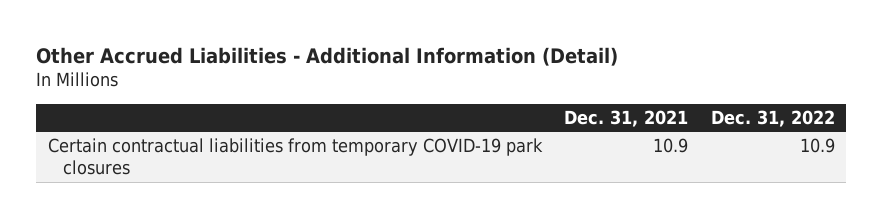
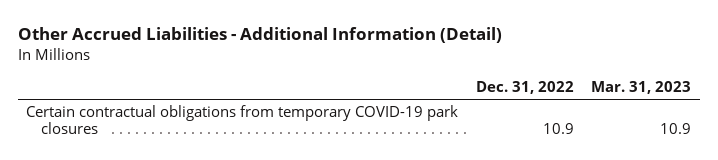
[564,109,689,127] Dec. 31, 2021 -> none
none -> [591,81,692,95] Mar. 31, 2023
[47,138,543,176] Certain contractual liabilities from temporary COVID-19 park closures -> [26,105,459,135] Certain contractual obligations from temporary COVID-19 park closures

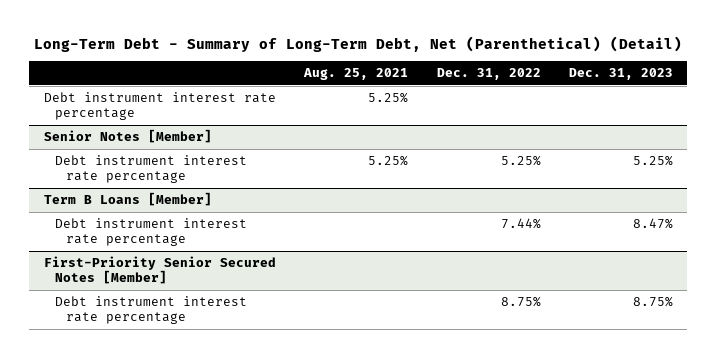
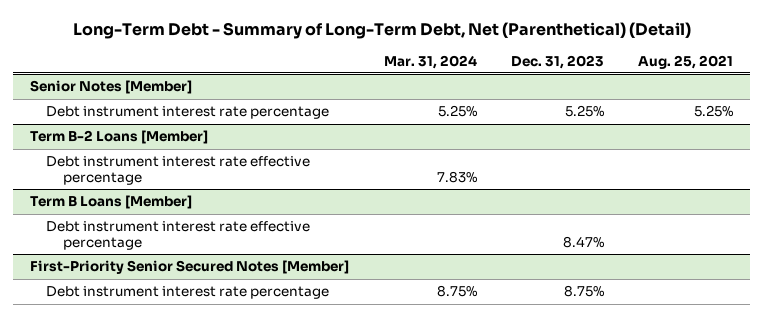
[436,68,541,81] Dec. 31, 2022 -> none
none -> [383,54,477,69] Mar. 31, 2024
[43,92,276,121] Debt instrument interest rate percentage -> none
none -> [30,130,209,145] Term B-2 Loans [Member]
none -> [46,156,311,186] Debt instrument interest rate effective percentage
[54,218,247,247] Debt instrument interest rate percentage -> [46,221,311,251] Debt instrument interest rate effective percentage

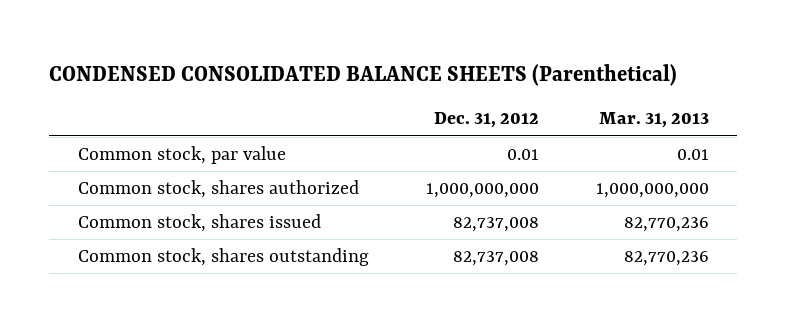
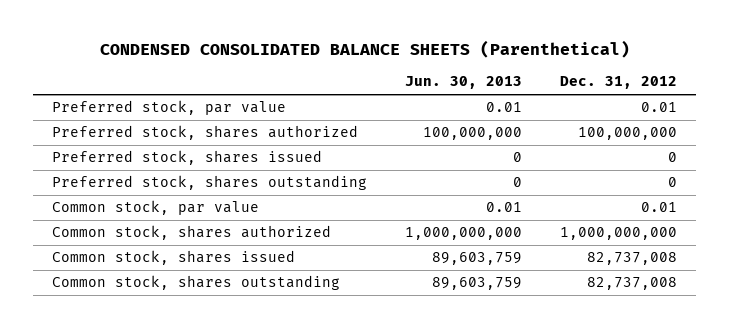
[598,112,709,129] Mar. 31, 2013 -> none
none -> [405,76,523,90] Jun. 30, 2013
none -> [52,100,287,116] Preferred stock, par value
none -> [52,125,359,141] Preferred stock, shares authorized
none -> [52,150,323,166] Preferred stock, shares issued
none -> [52,175,368,191] Preferred stock, shares outstanding

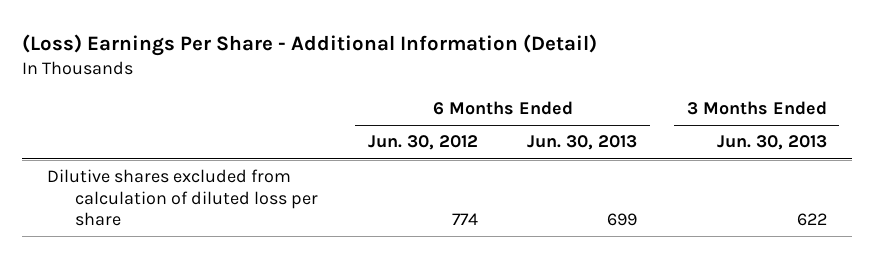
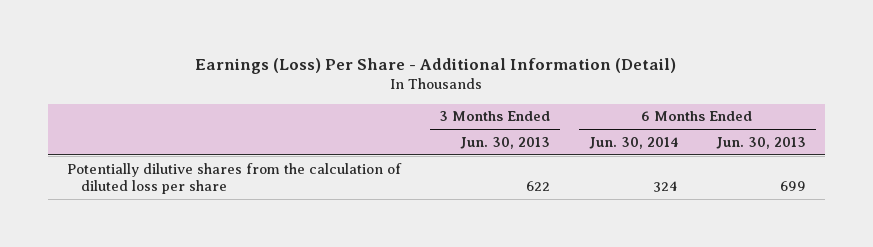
[22,33,598,56] (Loss) Earnings Per Share - Additional Information (Detail) -> [195,57,677,74] Earnings (Loss) Per Share - Additional Information (Detail)
[367,135,478,151] Jun. 30, 2012 -> none
none -> [588,136,678,149] Jun. 30, 2014
[46,169,319,227] Dilutive shares excluded from calculation of diluted loss per share -> [66,162,402,195] Potentially dilutive shares from the calculation of diluted loss per share

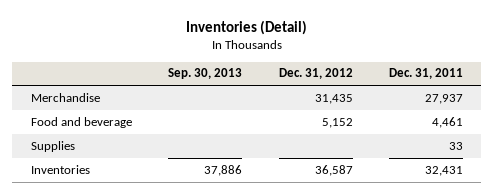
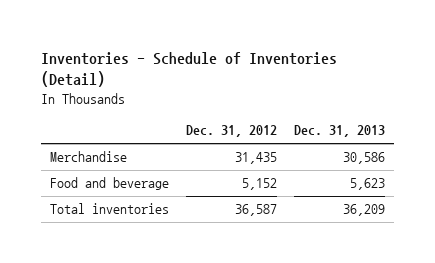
[185,19,307,35] Inventories (Detail) -> [41,51,338,88] Inventories - Schedule of Inventories (Detail)
[168,68,243,80] Sep. 30, 2013 -> none
[389,68,464,80] Dec. 31, 2011 -> none
none -> [294,125,386,138] Dec. 31, 2013
[30,140,75,152] Supplies -> none
[30,164,90,174] Inventories -> [49,203,169,215] Total inventories

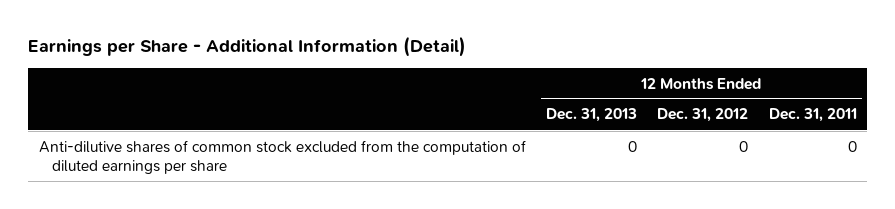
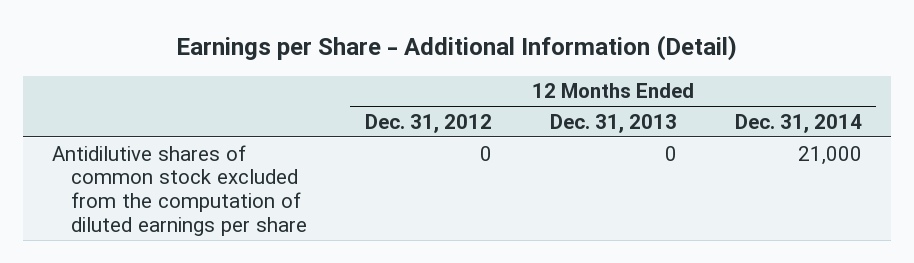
[768,108,857,123] Dec. 31, 2011 -> none
none -> [734,113,862,133] Dec. 31, 2014
[38,139,526,175] Anti-dilutive shares of common stock excluded from the computation of diluted earnings per share -> [51,144,307,237] Antidilutive shares of common stock excluded from the computation of diluted earnings per share

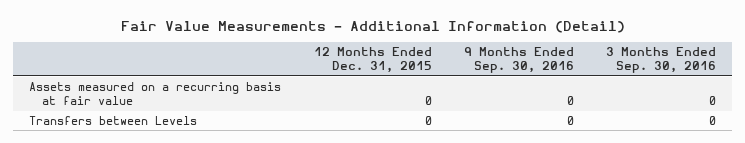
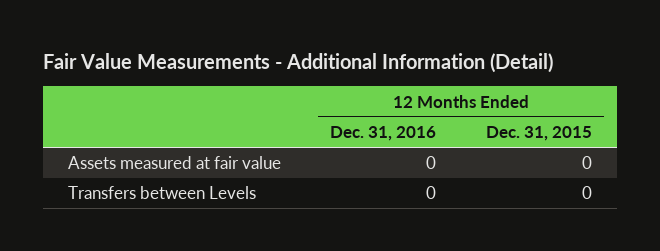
[463,46,574,74] 9 Months Ended Sep. 30, 2016 -> none
[606,46,717,74] 3 Months Ended Sep. 30, 2016 -> none
none -> [330,125,437,141] Dec. 31, 2016
[29,81,282,106] Assets measured on a recurring basis at fair value -> [67,156,281,170] Assets measured at fair value

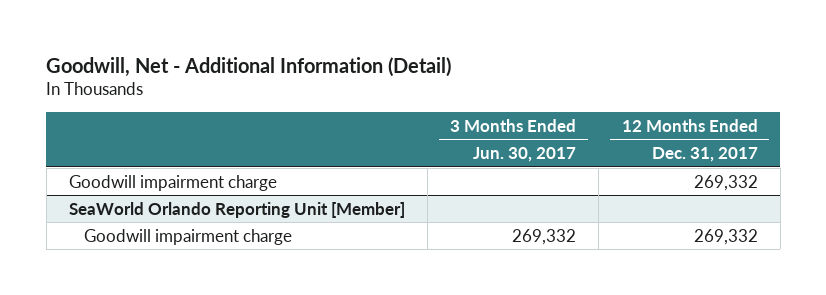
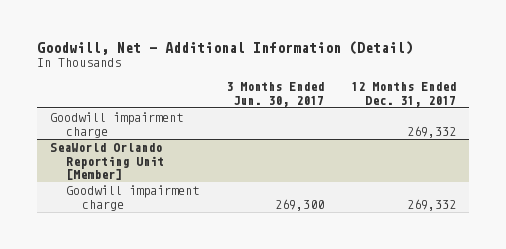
[512,228,577,245] 269,332 -> [274,198,324,211] 269,300

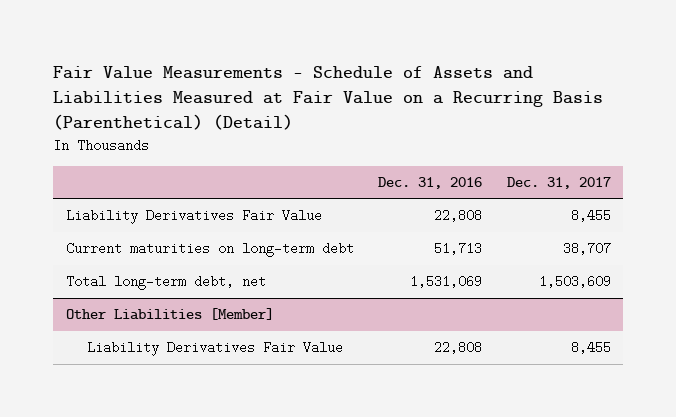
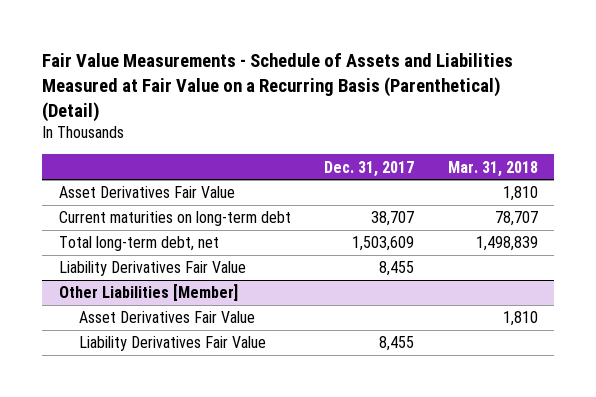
[378,176,483,189] Dec. 31, 2016 -> none
none -> [447,160,538,177] Mar. 31, 2018
none -> [58,186,235,199] Asset Derivatives Fair Value
[65,209,322,225] Liability Derivatives Fair Value -> [58,261,246,277] Liability Derivatives Fair Value
none -> [78,311,255,324] Asset Derivatives Fair Value

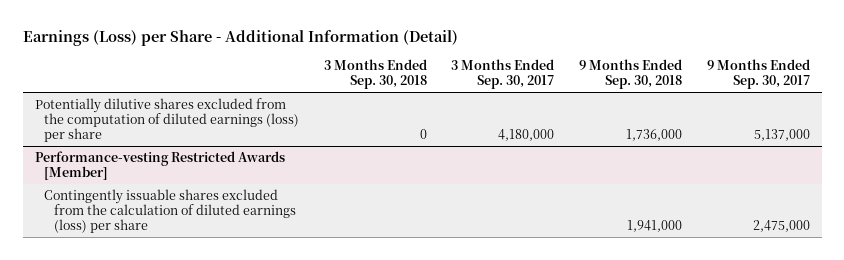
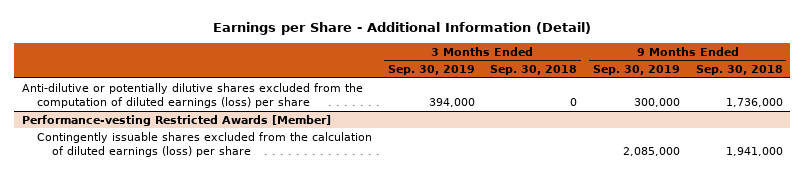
[22,29,458,46] Earnings (Loss) per Share - Additional Information (Detail) -> [213,21,592,35] Earnings per Share - Additional Information (Detail)
[451,59,555,90] 3 Months Ended Sep. 30, 2017 -> none
[706,59,810,90] 9 Months Ended Sep. 30, 2017 -> none
none -> [387,65,475,76] Sep. 30, 2019
none -> [592,65,680,76] Sep. 30, 2019
[34,97,300,143] Potentially dilutive shares excluded from the computation of diluted earnings (loss) per share -> [22,82,364,109] Anti-dilutive or potentially dilutive shares excluded from the computation of diluted earnings (loss) per share

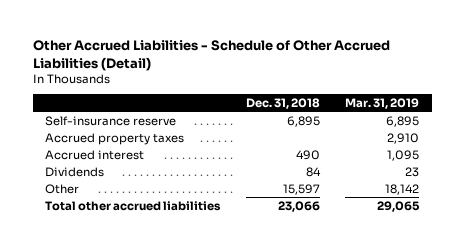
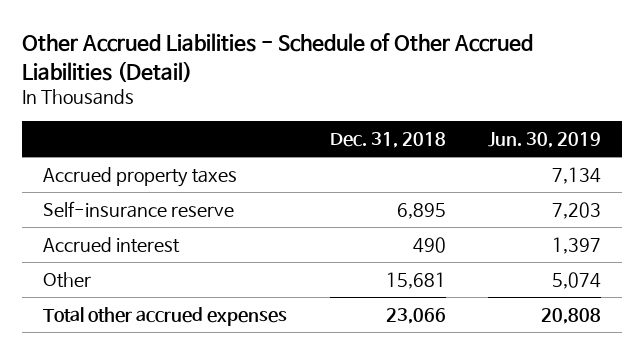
[344,97,419,109] Mar. 31, 2019 -> none
none -> [488,132,602,149] Jun. 30, 2019
[45,115,177,126] Self-insurance reserve -> [43,201,235,219] Self-insurance reserve
[45,166,105,177] Dividends -> none
[282,183,320,195] 15,597 -> [385,272,446,290] 15,681
[45,200,222,211] Total other accrued liabilities -> [43,307,288,327] Total other accrued expenses

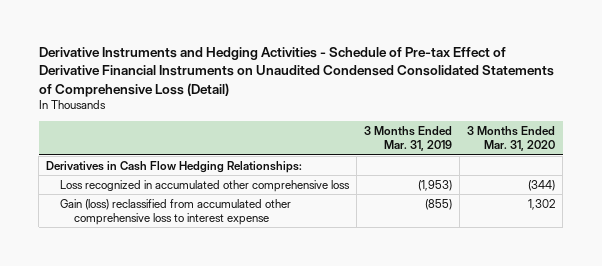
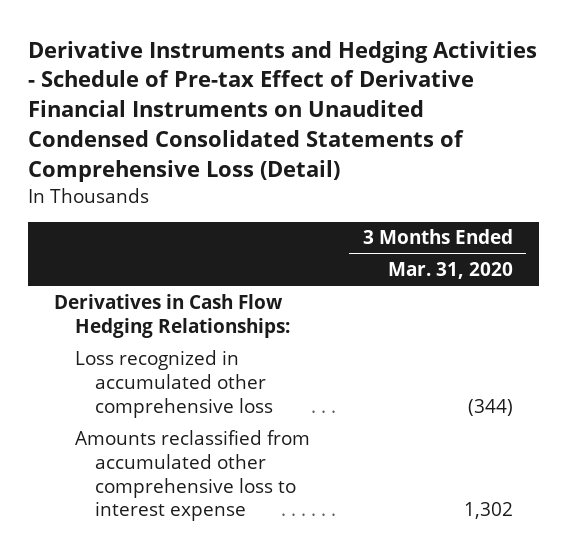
[364,125,453,152] 3 Months Ended Mar. 31, 2019 -> none
[60,198,292,226] Gain (loss) reclassified from accumulated other comprehensive loss to interest expense -> [74,429,310,522] Amounts reclassified from accumulated other comprehensive loss to interest expense

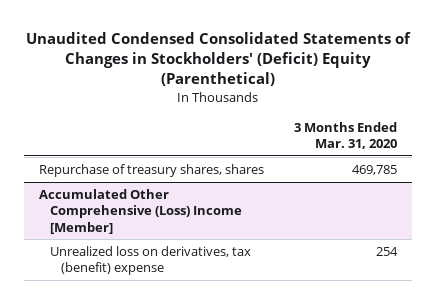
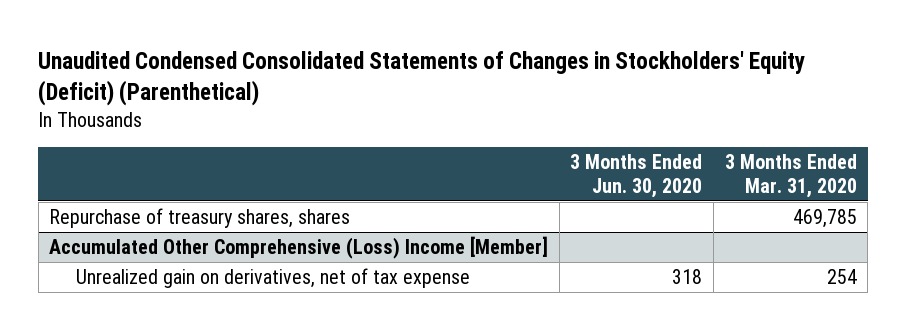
[26,32,412,87] Unaudited Condensed Consolidated Statements of Changes in Stockholders' (Deficit) Equity (Parenthetical) -> [38,50,806,106] Unaudited Condensed Consolidated Statements of Changes in Stockholders' Equity (Deficit) (Parenthetical)
none -> [570,153,703,198] 3 Months Ended Jun. 30, 2020
[50,245,252,276] Unrealized loss on derivatives, tax (benefit) expense -> [75,267,470,288] Unrealized gain on derivatives, net of tax expense

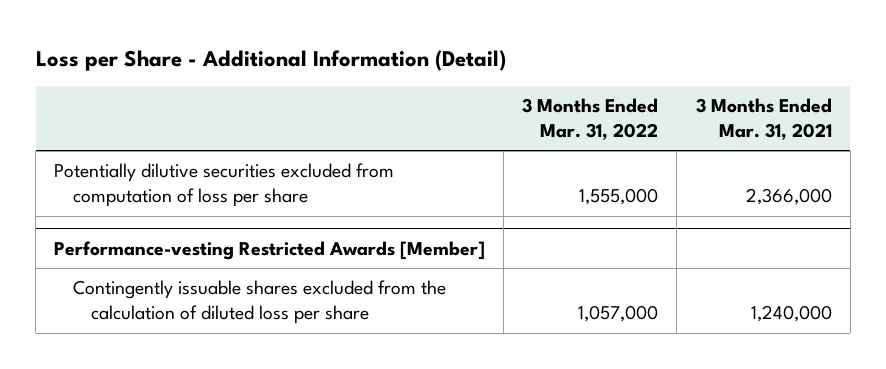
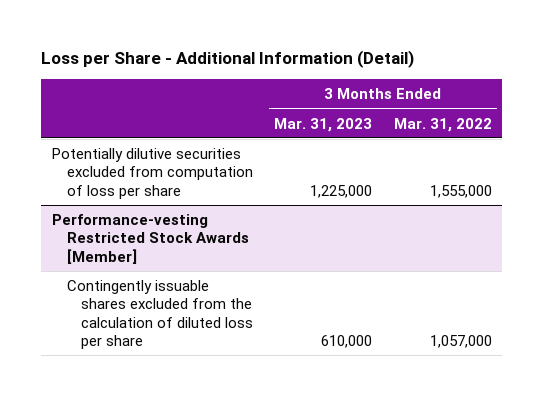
[695,97,832,140] 3 Months Ended Mar. 31, 2021 -> none
none -> [274,117,373,132] Mar. 31, 2023
[54,240,486,260] Performance-vesting Restricted Awards [Member] -> [51,213,249,264] Performance-vesting Restricted Stock Awards [Member]

